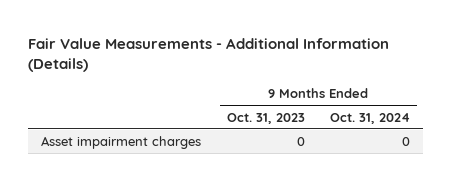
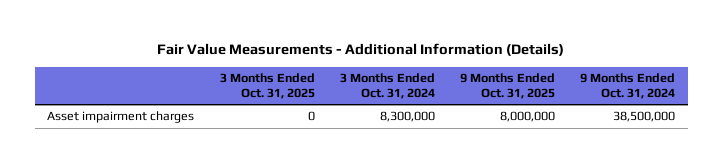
[226,112,305,124] Oct. 31, 2023 -> none
none -> [219,72,315,99] 3 Months Ended Oct. 31, 2025
none -> [339,72,435,99] 3 Months Ended Oct. 31, 2024
none -> [460,72,556,99] 9 Months Ended Oct. 31, 2025
[402,137,411,147] 0 -> [613,111,676,123] 38,500,000

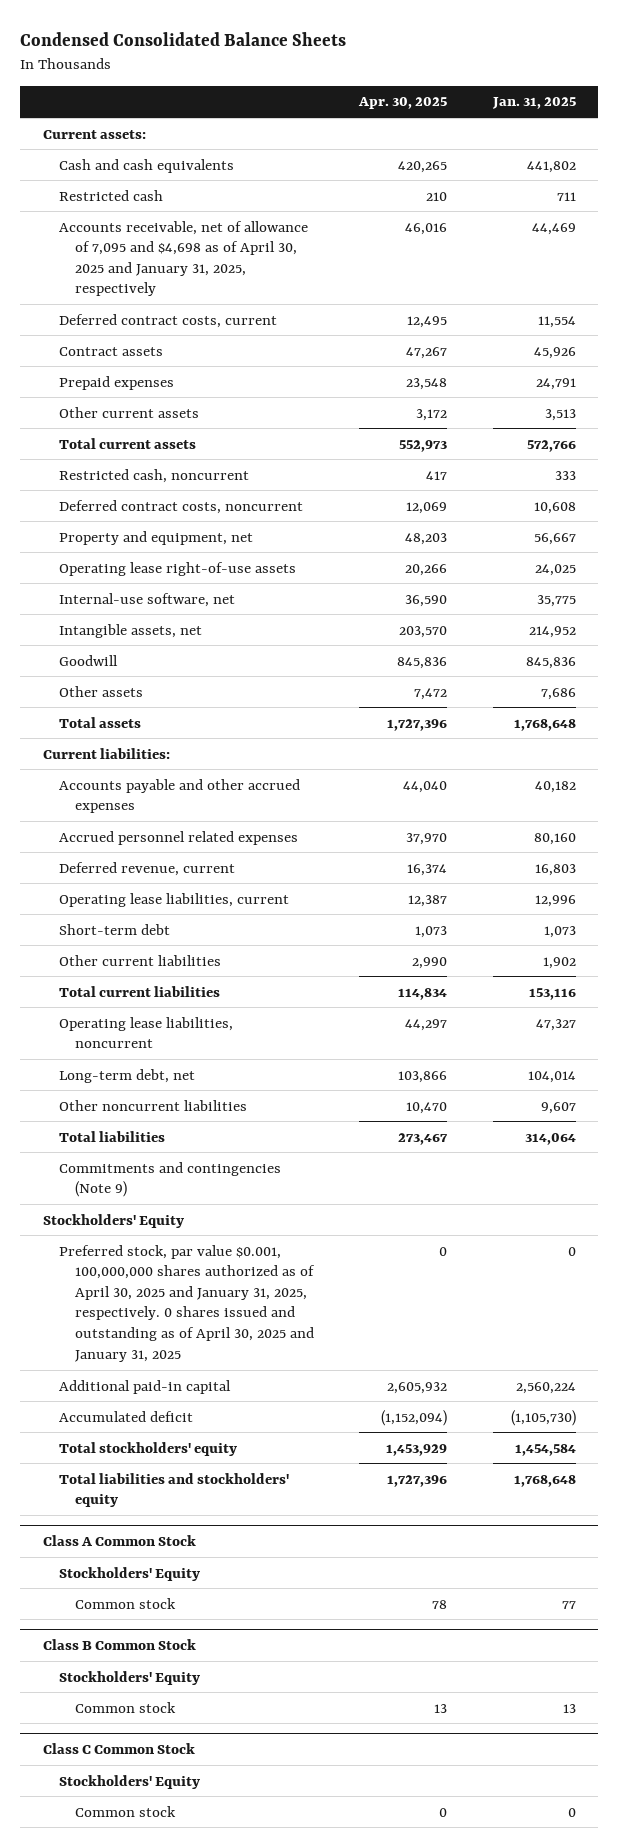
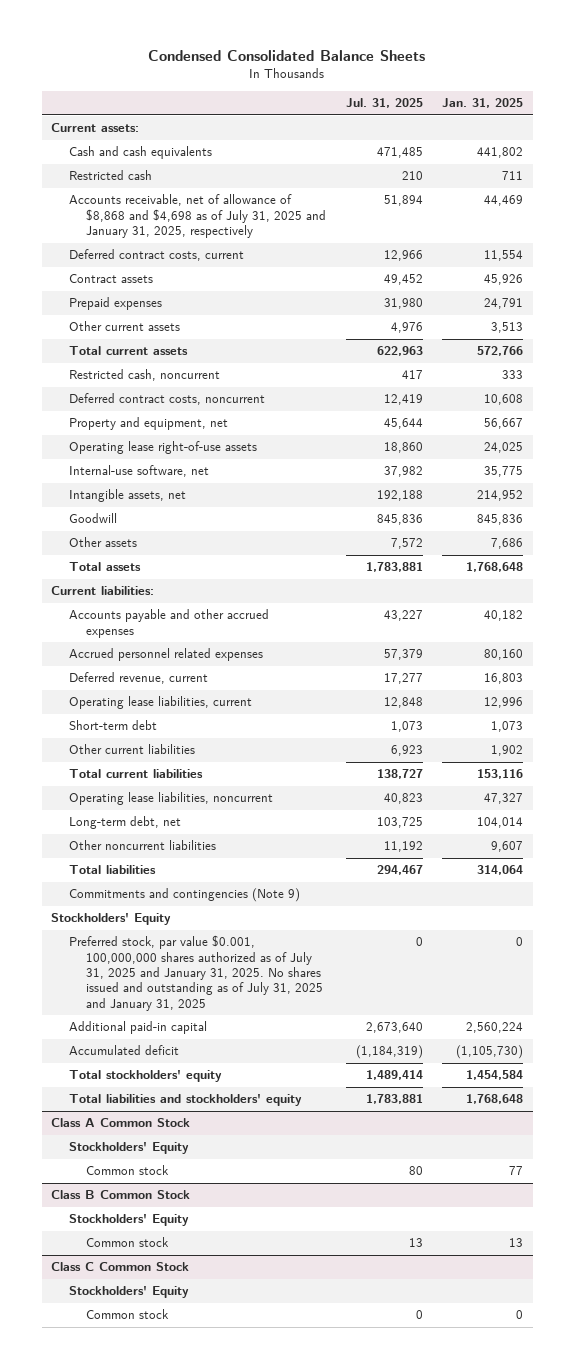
[358,97,448,110] Apr. 30, 2025 -> none
none -> [345,97,423,108] Jul. 31, 2025
[58,220,308,297] Accounts receivable, net of allowance of 7,095 and $4,698 as of April 30, 2025 and January 31, 2025, respectively -> [68,194,327,238] Accounts receivable, net of allowance of $8,868 and $4,698 as of July 31, 2025 and January 31, 2025, respectively
[58,1244,315,1362] Preferred stock, par value $0.001, 100,000,000 shares authorized as of April 30, 2025 and January 31, 2025, respectively. 0 shares issued and outstanding as of April 30, 2025 and January 31, 2025 -> [68,935,324,1011] Preferred stock, par value $0.001, 100,000,000 shares authorized as of July 31, 2025 and January 31, 2025. No shares issued and outstanding as of July 31, 2025 and January 31, 2025

